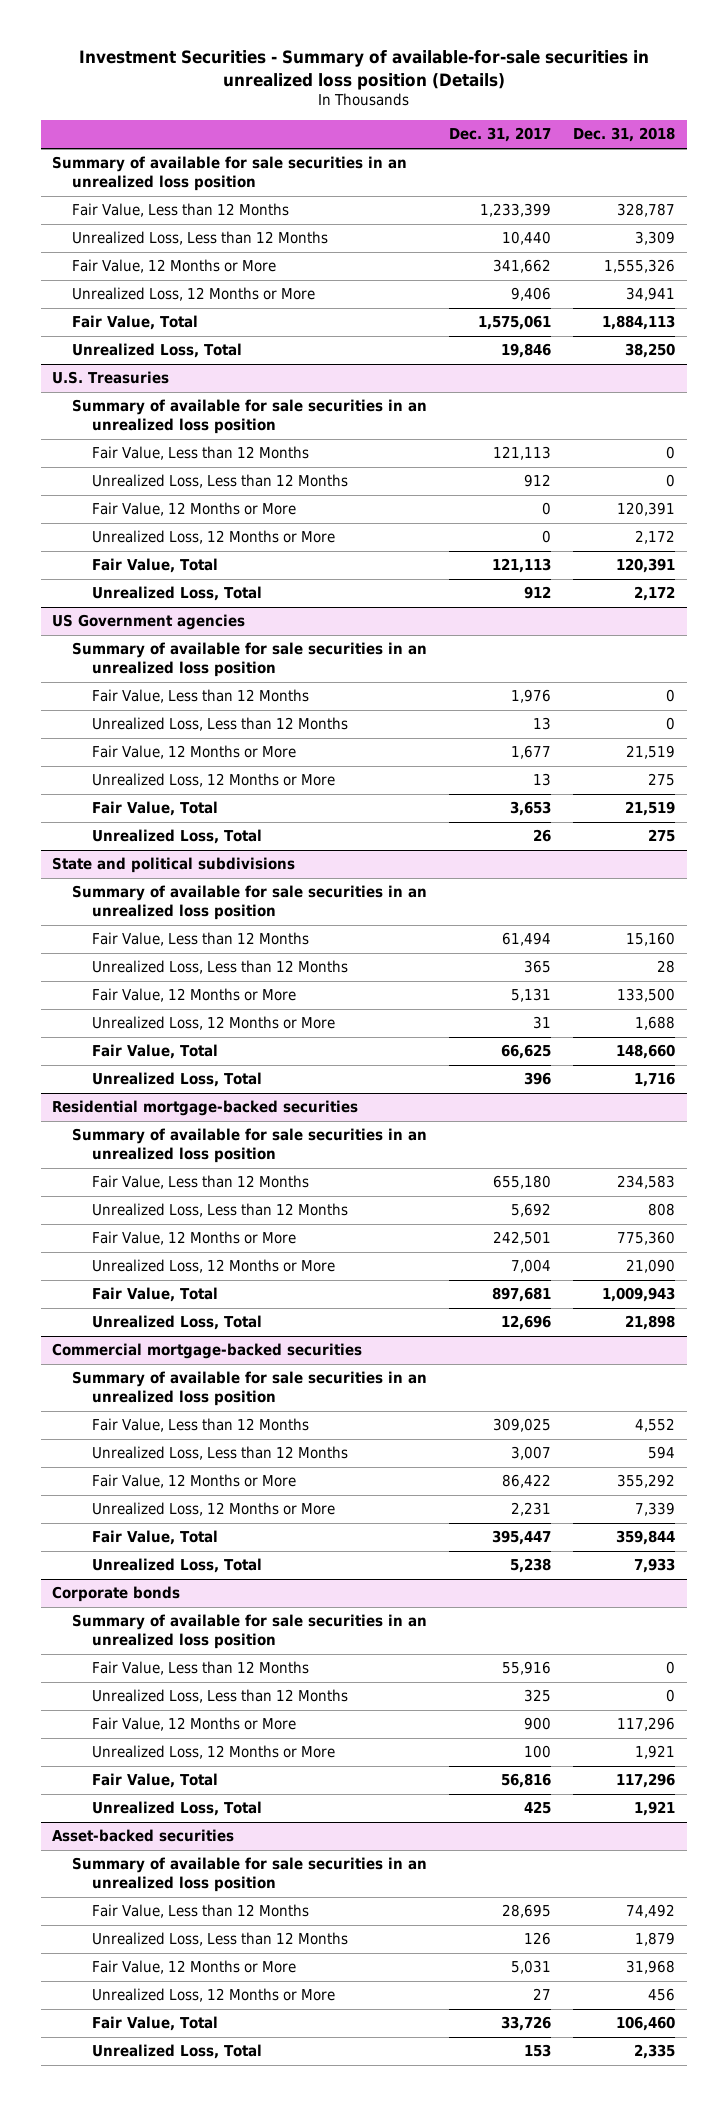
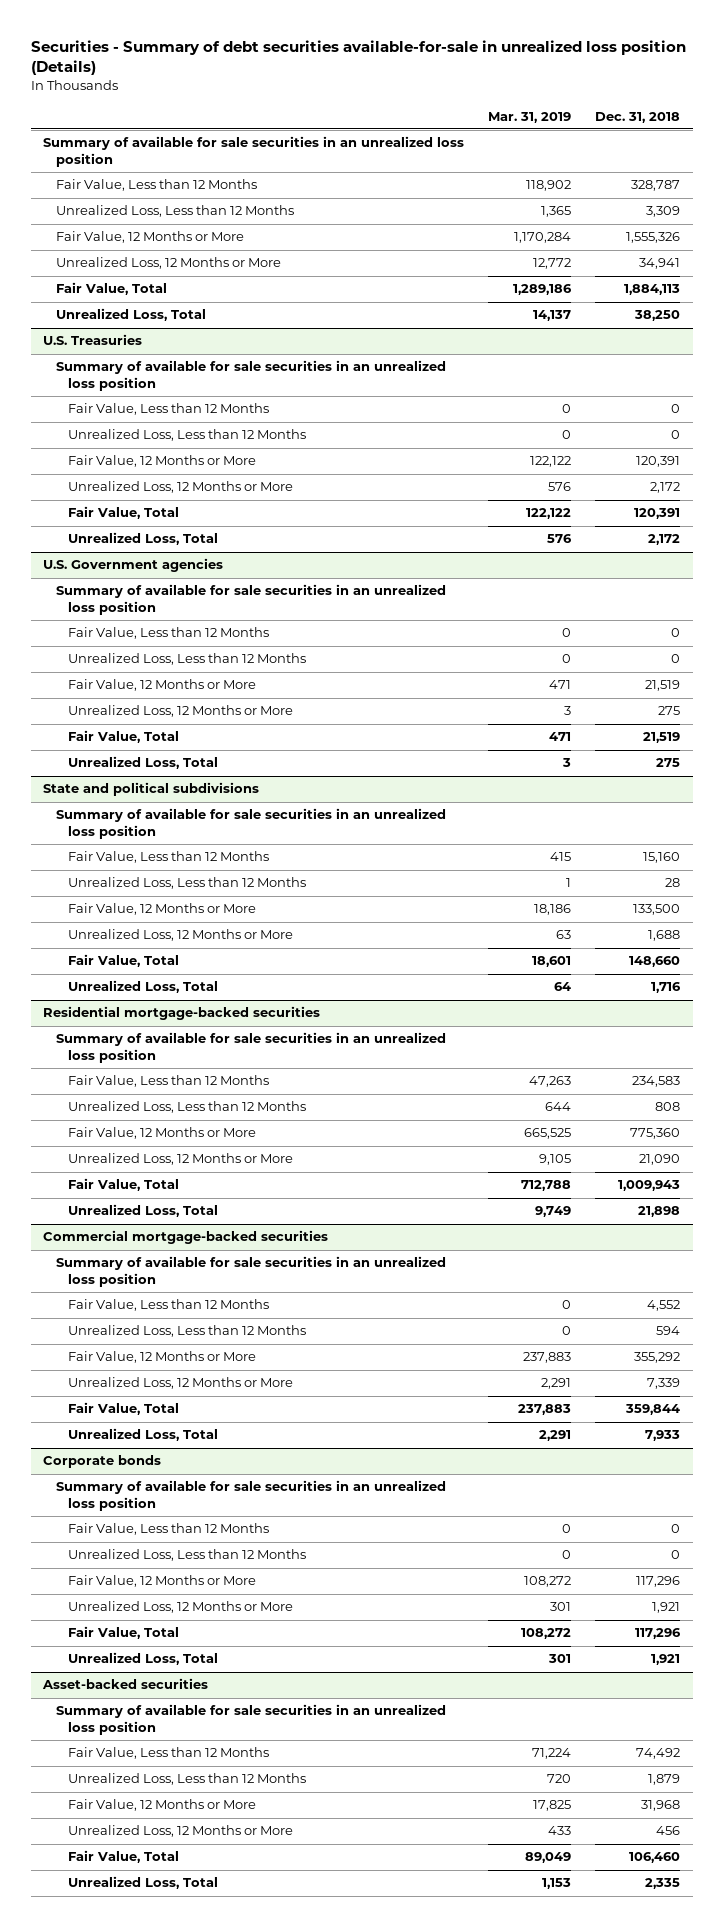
[78,50,649,90] Investment Securities - Summary of available-for-sale securities in unrealized loss position (Details) -> [30,39,686,76] Securities - Summary of debt securities available-for-sale in unrealized loss position (Details)
[449,127,552,143] Dec. 31, 2017 -> none
none -> [488,111,572,123] Mar. 31, 2019
[52,614,246,631] US Government agencies -> [43,558,224,573] U.S. Government agencies

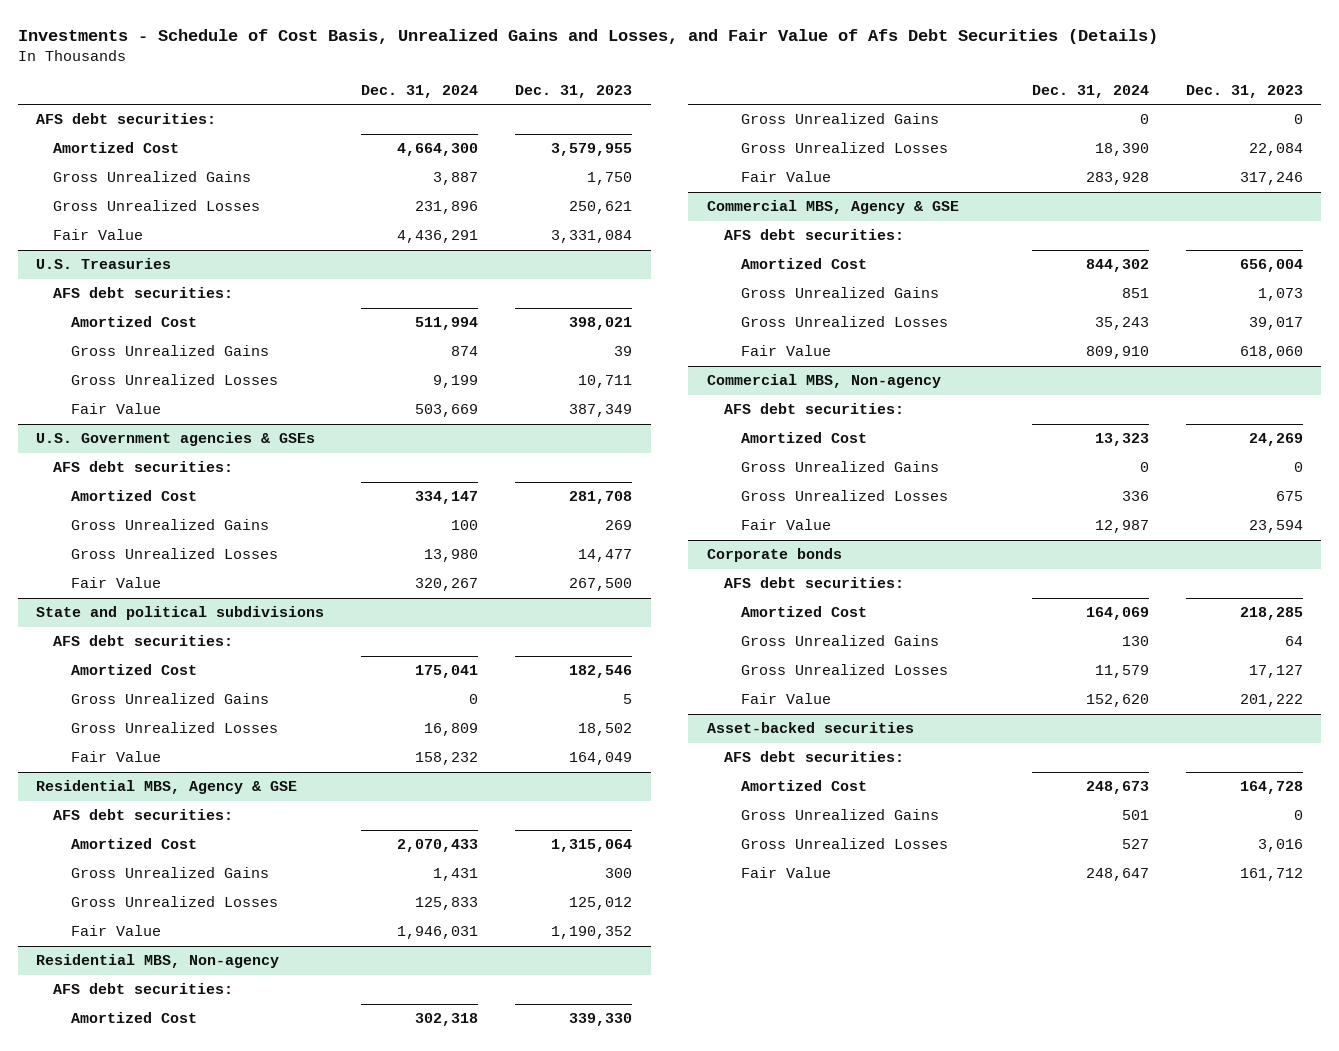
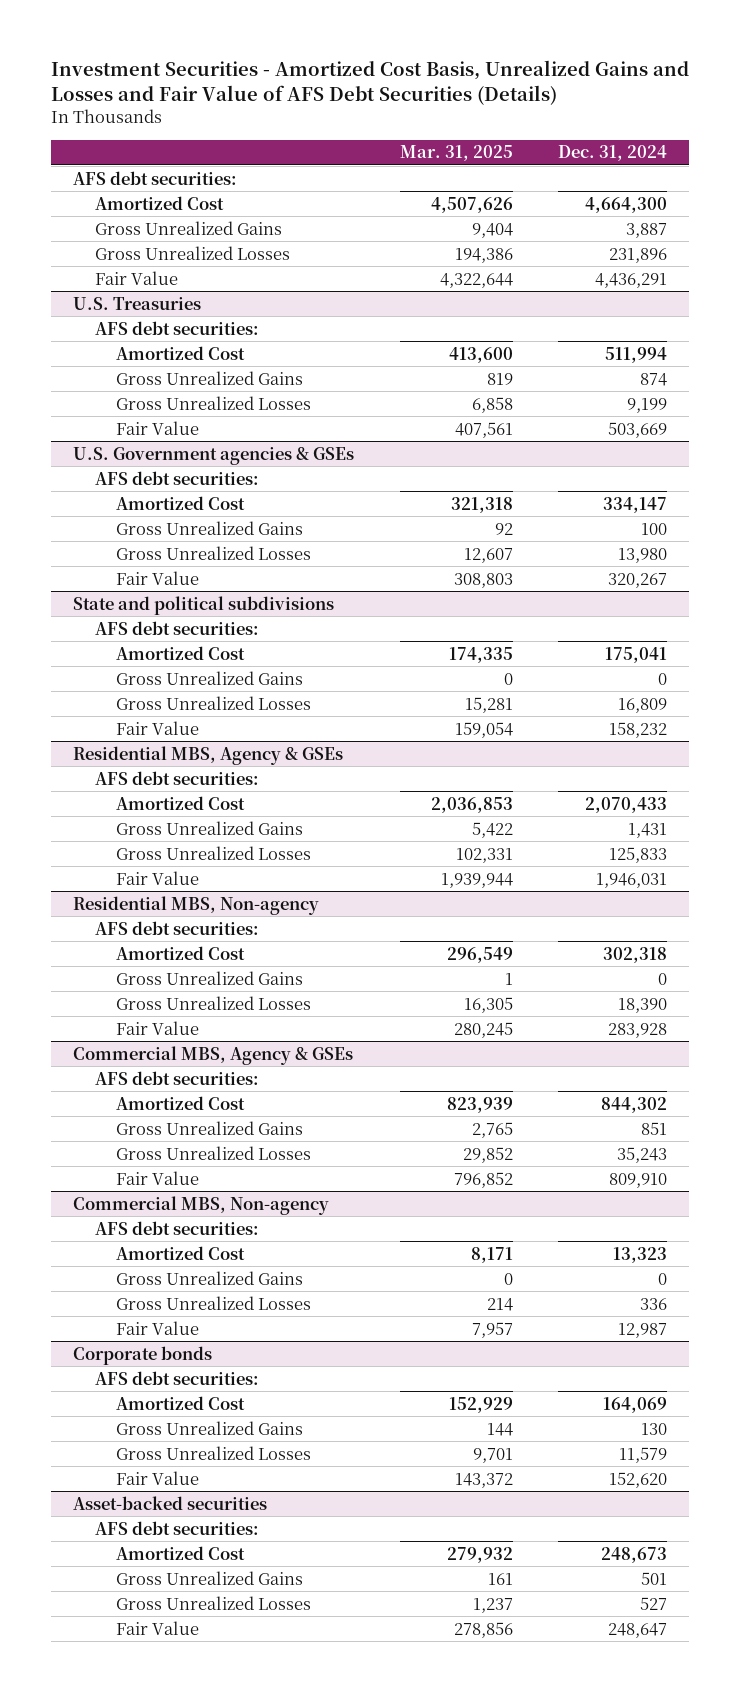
[17,28,1158,44] Investments - Schedule of Cost Basis, Unrealized Gains and Losses, and Fair Value of Afs Debt Securities (Details) -> [50,60,689,106] Investment Securities - Amortized Cost Basis, Unrealized Gains and Losses and Fair Value of AFS Debt Securities (Details)
[515,84,633,98] Dec. 31, 2023 -> none
none -> [399,145,513,162] Mar. 31, 2025
[36,780,298,795] Residential MBS, Agency & GSE -> [73,745,344,765] Residential MBS, Agency & GSEs
[706,200,959,215] Commercial MBS, Agency & GSE -> [73,1045,354,1065] Commercial MBS, Agency & GSEs

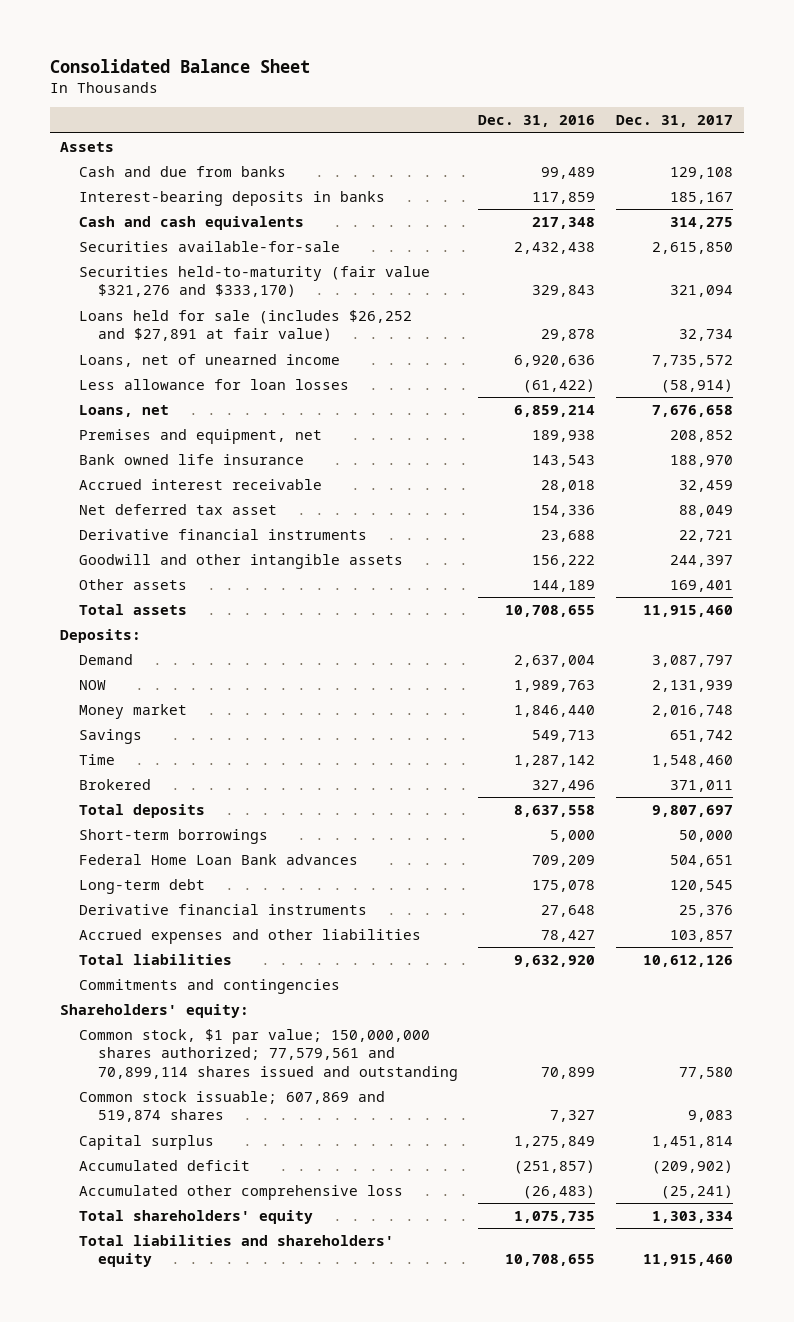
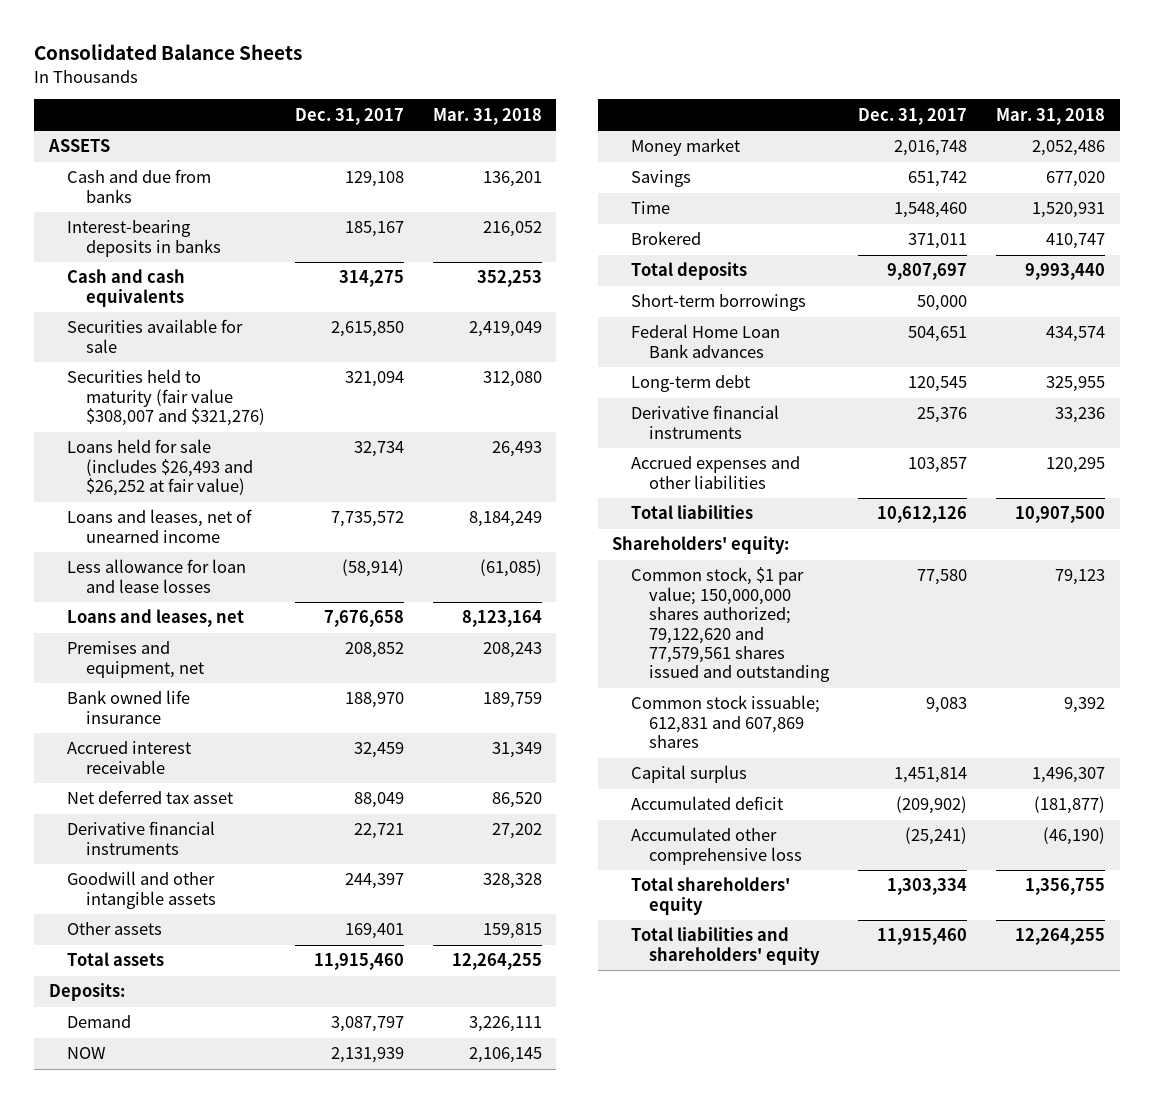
[49,58,310,73] Consolidated Balance Sheet -> [34,44,303,61] Consolidated Balance Sheets
[478,115,596,128] Dec. 31, 2016 -> none
none -> [432,107,542,125] Mar. 31, 2018
[60,141,115,152] Assets -> [47,139,110,153] ASSETS
[78,240,340,252] Securities available-for-sale -> [67,319,244,353] Securities available for sale
[78,265,430,298] Securities held-to-maturity (fair value $321,276 and $333,170) -> [67,369,265,427] Securities held to maturity (fair value $308,007 and $321,276)
[78,309,412,342] Loans held for sale (includes $26,252 and $27,891 at fair value) -> [67,439,253,497] Loans held for sale (includes $26,493 and $26,252 at fair value)
[78,353,340,367] Loans, net of unearned income -> [67,509,253,543] Loans and leases, net of unearned income
[78,378,349,390] Less allowance for loan losses -> [67,559,247,593] Less allowance for loan and lease losses
[78,404,169,417] Loans, net -> [67,609,245,628] Loans and leases, net
[78,978,340,994] Commitments and contingencies -> none
[78,1028,458,1081] Common stock, $1 par value; 150,000,000 shares authorized; 77,579,561 and 70,899,114 shares issued and outstanding -> [630,567,831,683] Common stock, $1 par value; 150,000,000 shares authorized; 79,122,620 and 77,579,561 shares issued and outstanding
[78,1090,385,1123] Common stock issuable; 607,869 and 519,874 shares -> [630,695,820,749] Common stock issuable; 612,831 and 607,869 shares

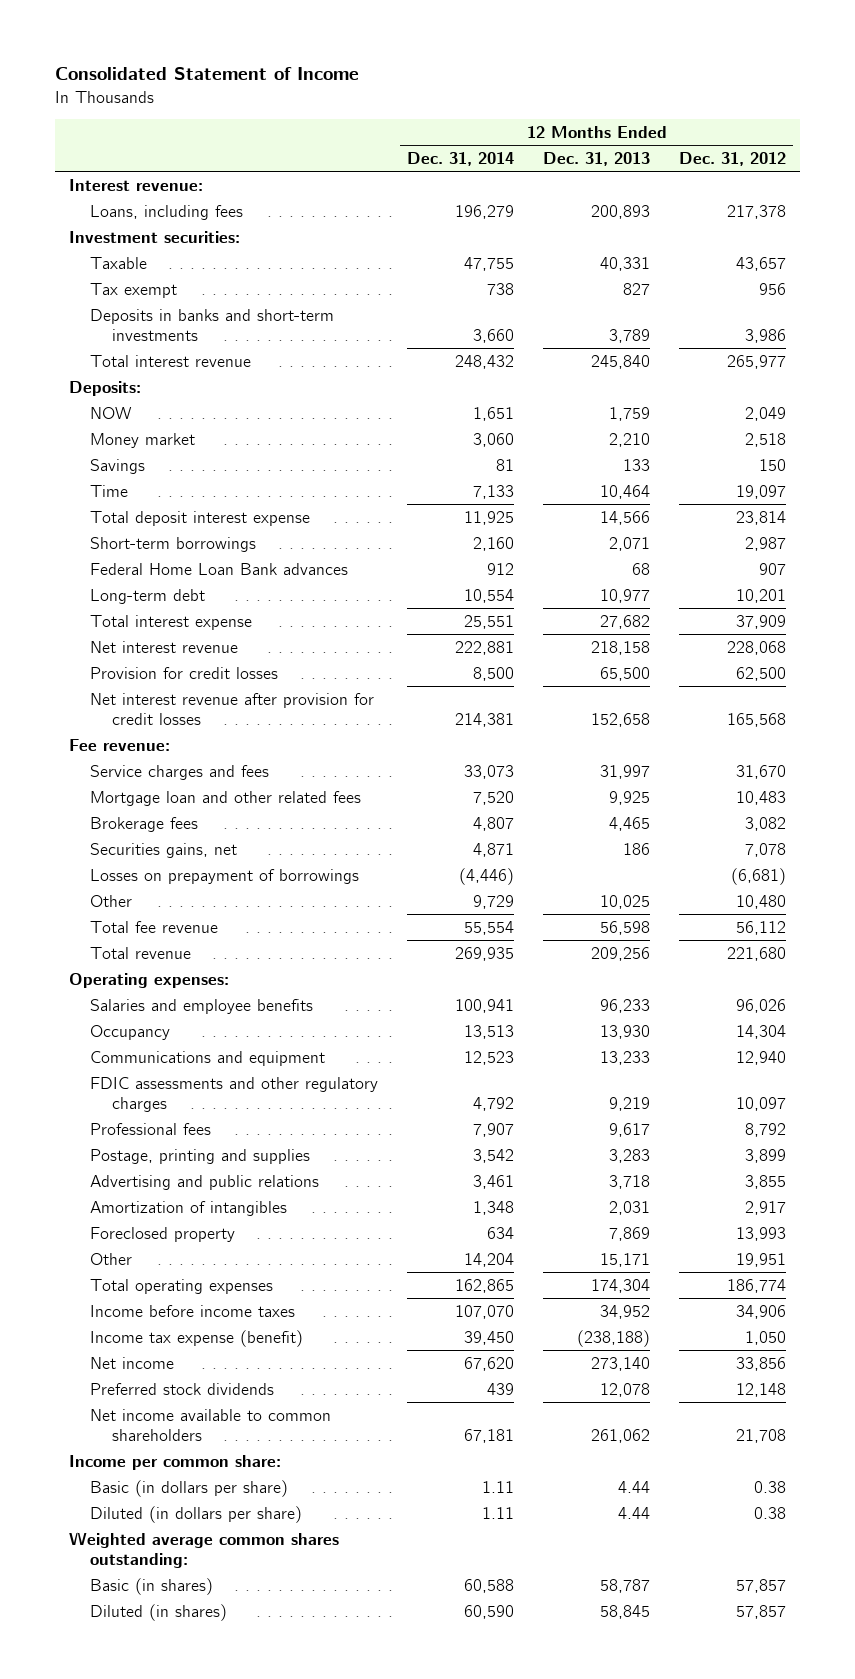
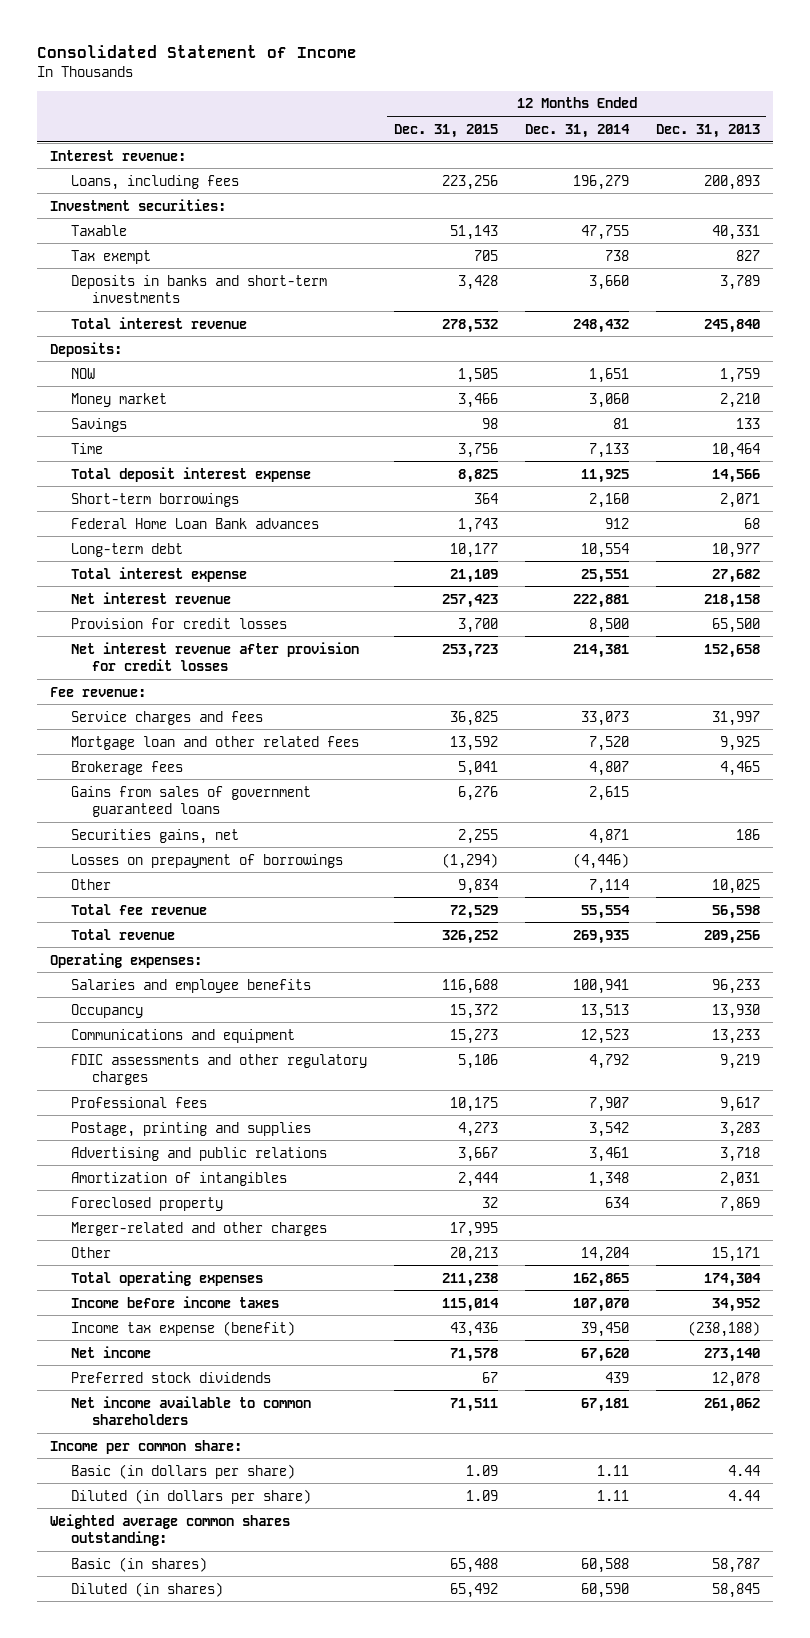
[679,151,787,166] Dec. 31, 2012 -> none
none -> [393,123,498,138] Dec. 31, 2015
none -> [70,785,311,817] Gains from sales of government guaranteed loans
[473,894,515,909] 9,729 -> [588,878,629,894] 7,114
none -> [70,1221,327,1236] Merger-related and other charges

